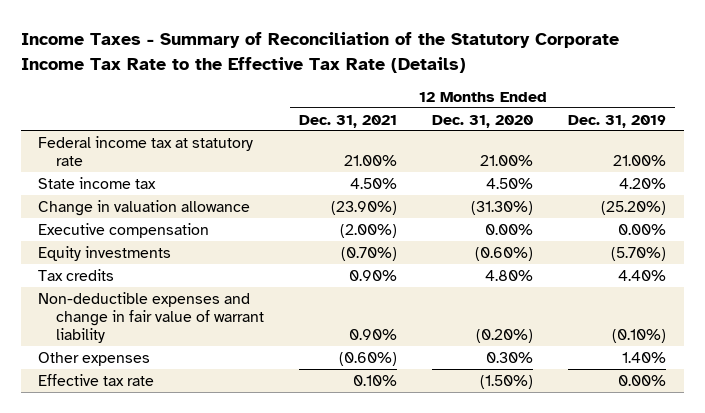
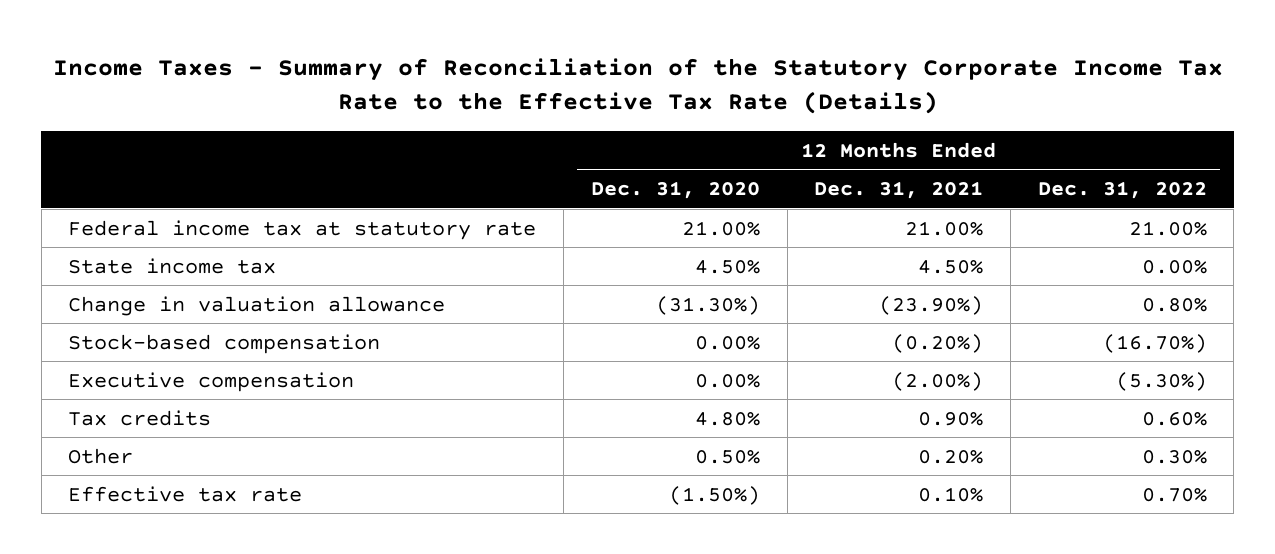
[568,114,667,128] Dec. 31, 2019 -> none
none -> [1037,181,1207,200] Dec. 31, 2022
none -> [68,333,381,354] Stock-based compensation
[38,245,172,261] Equity investments -> none
[38,291,265,344] Non-deductible expenses and change in fair value of warrant liability -> none
[38,351,151,366] Other expenses -> [68,447,134,464] Other
[339,351,398,366] (0.60%) -> [918,449,984,464] 0.20%
[486,351,534,363] 0.30% -> [694,449,760,464] 0.50%

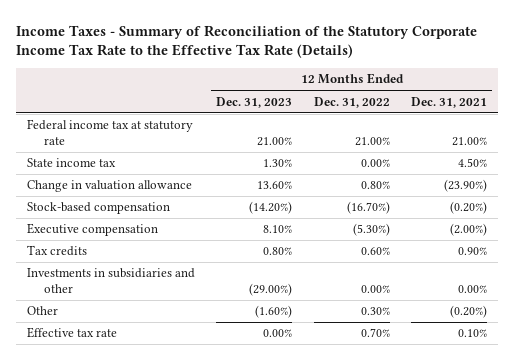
[590,181,760,200] Dec. 31, 2020 -> none
none -> [216,96,293,108] Dec. 31, 2023
none -> [26,268,195,294] Investments in subsidiaries and other
[918,449,984,464] 0.20% -> [450,305,488,319] (0.20%)

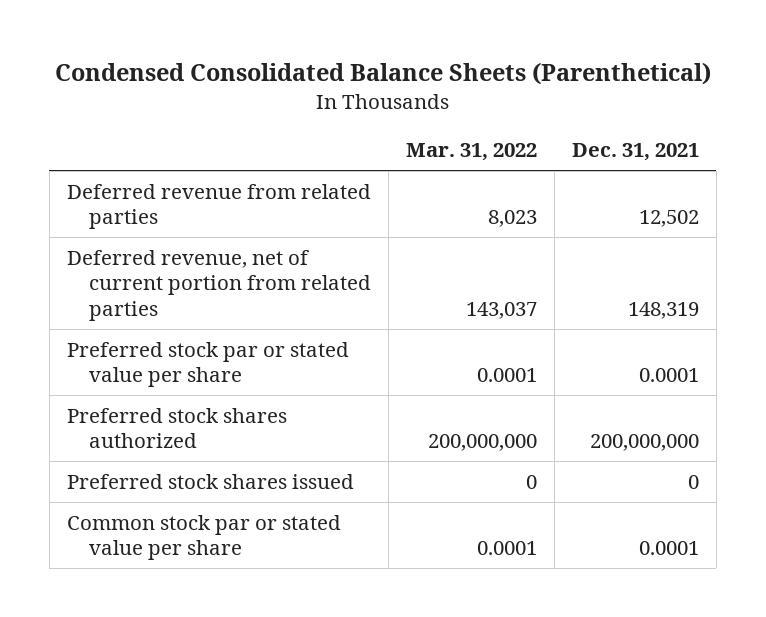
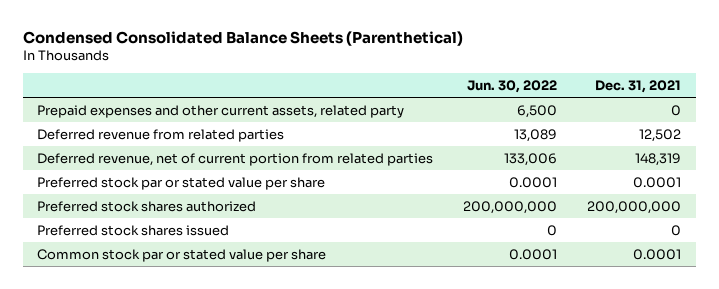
[406,143,538,162] Mar. 31, 2022 -> none
none -> [467,80,558,94] Jun. 30, 2022
none -> [37,104,405,118] Prepaid expenses and other current assets, related party

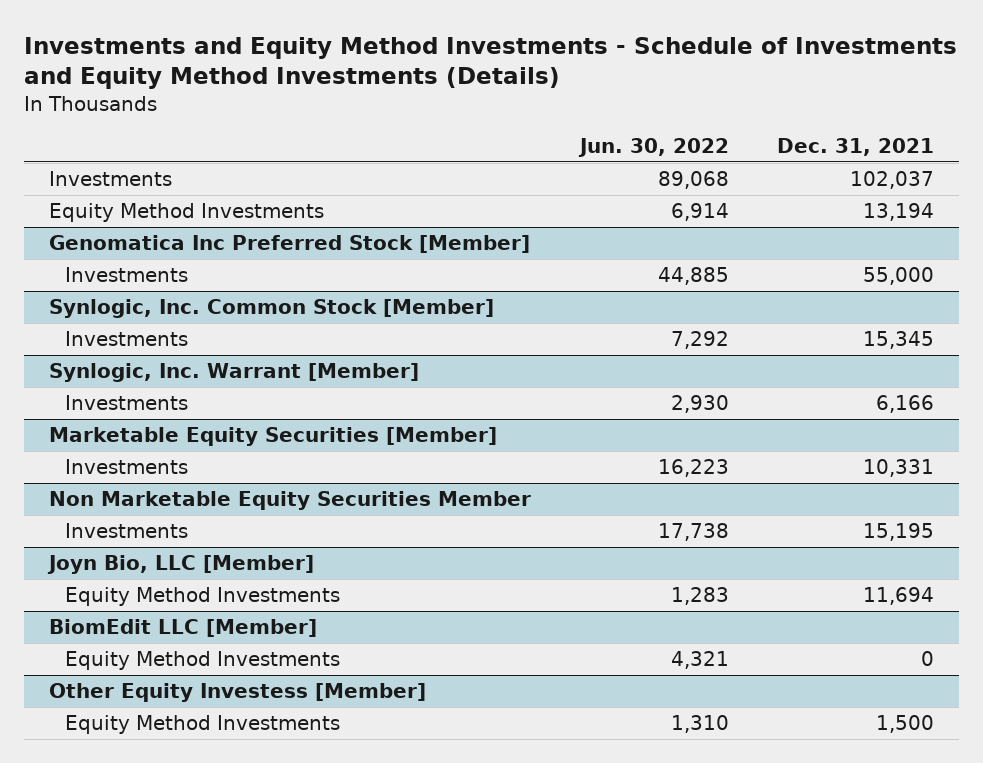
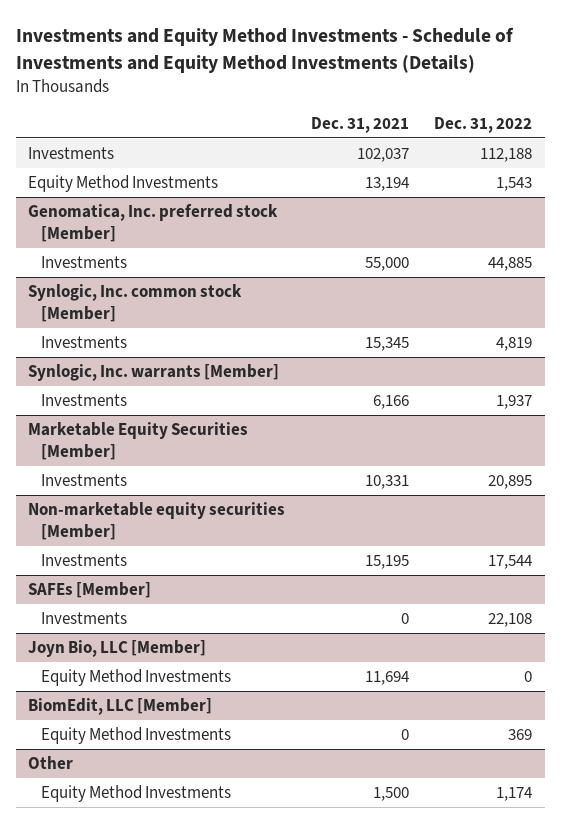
[577,137,729,157] Jun. 30, 2022 -> none
none -> [434,116,533,133] Dec. 31, 2022
[48,234,530,253] Genomatica Inc Preferred Stock [Member] -> [28,204,279,242] Genomatica, Inc. preferred stock [Member]
[48,298,494,318] Synlogic, Inc. Common Stock [Member] -> [28,284,243,322] Synlogic, Inc. common stock [Member]
[48,362,419,382] Synlogic, Inc. Warrant [Member] -> [28,364,280,382] Synlogic, Inc. warrants [Member]
[48,490,531,510] Non Marketable Equity Securities Member -> [28,502,286,540] Non-marketable equity securities [Member]
none -> [28,582,152,599] SAFEs [Member]
none -> [41,612,128,625] Investments
[48,618,317,637] BiomEdit LLC [Member] -> [28,698,213,716] BiomEdit, LLC [Member]
[48,682,426,702] Other Equity Investess [Member] -> [28,756,74,770] Other

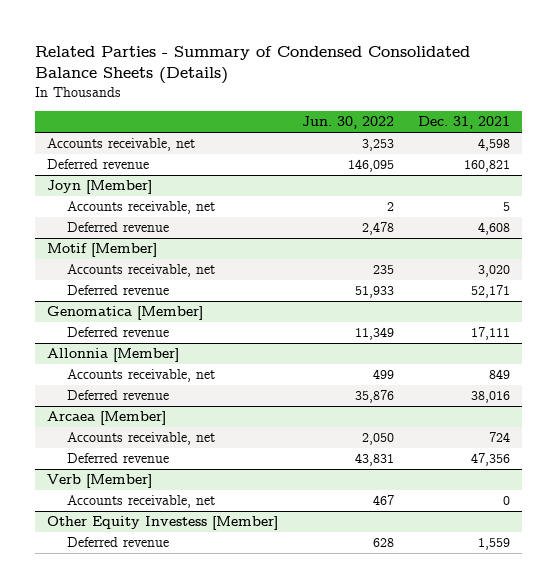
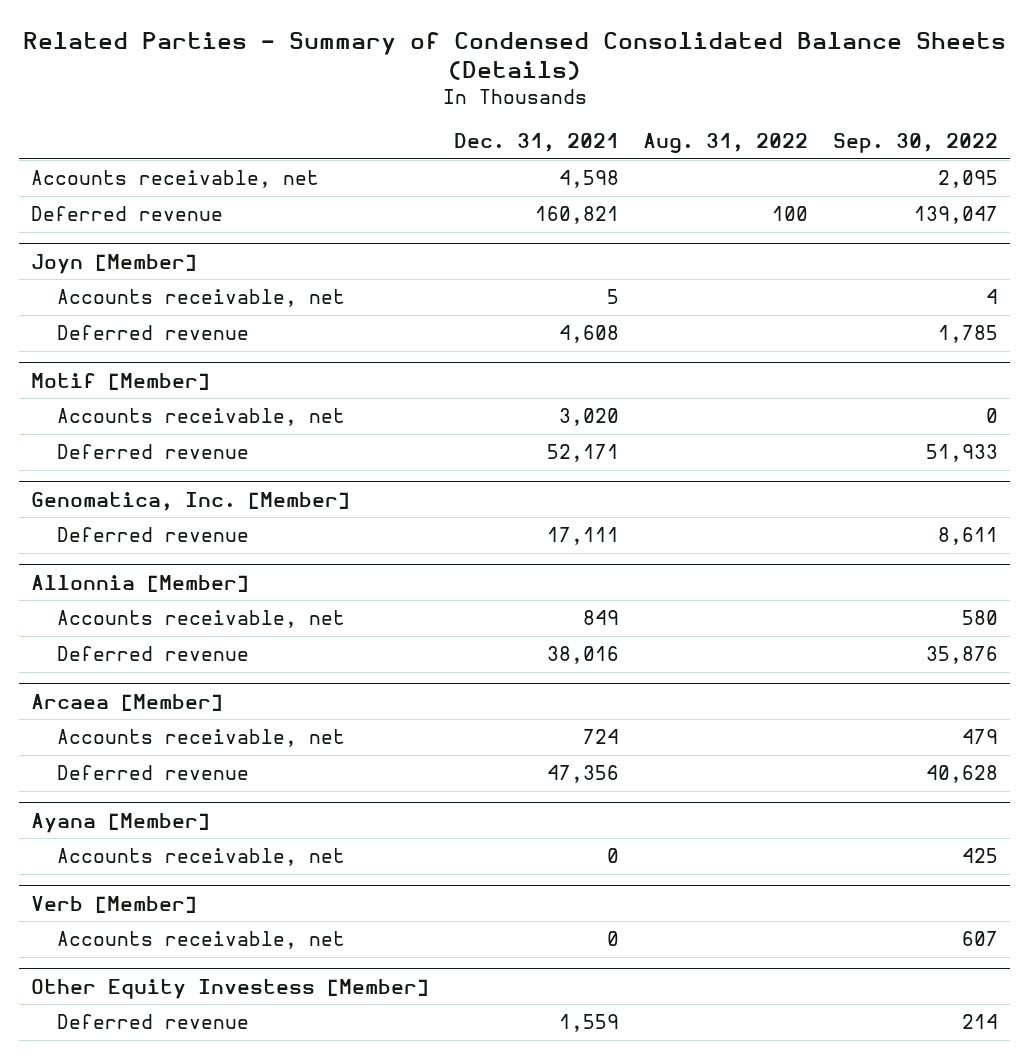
[302,116,395,130] Jun. 30, 2022 -> none
none -> [643,133,809,154] Aug. 31, 2022
none -> [832,133,998,154] Sep. 30, 2022
[47,306,204,321] Genomatica [Member] -> [31,491,351,511] Genomatica, Inc. [Member]
none -> [31,812,211,833] Ayana [Member]
none -> [57,848,346,867] Accounts receivable, net

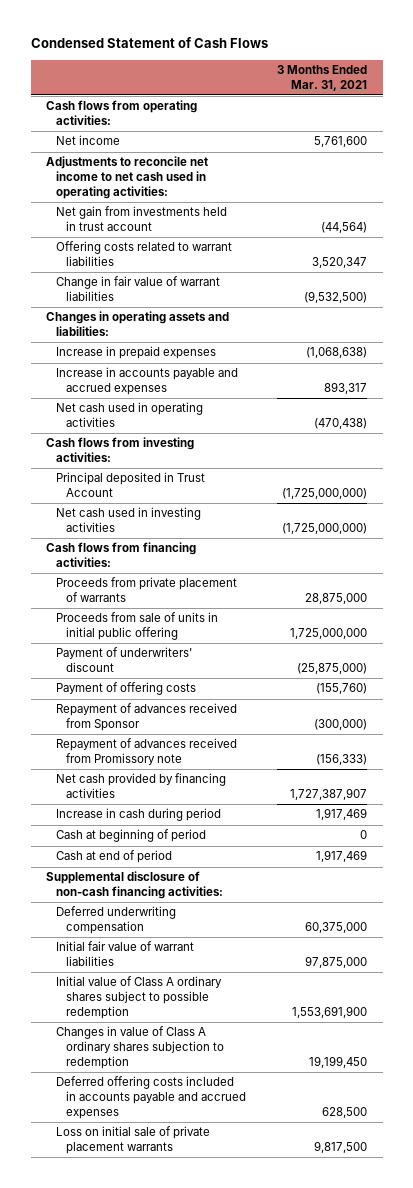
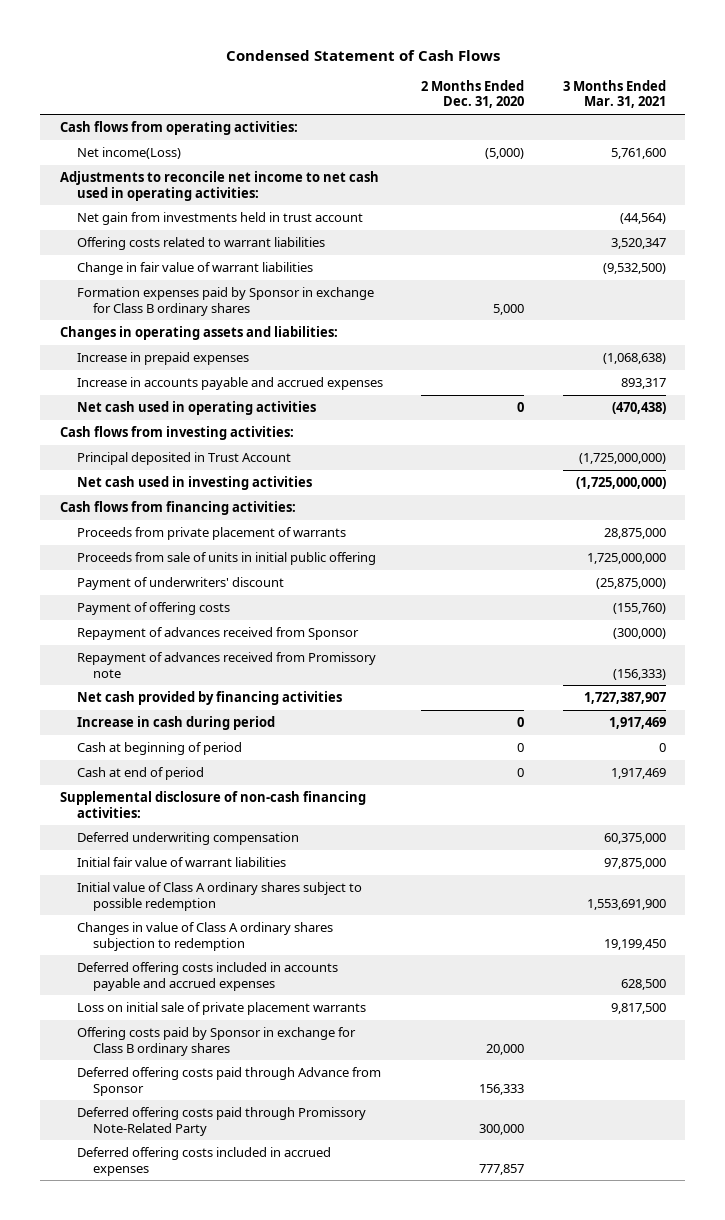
none -> [421,79,525,109] 2 Months Ended Dec. 31, 2020
[56,135,121,146] Net income -> [76,147,181,160] Net income(Loss)
none -> [76,287,374,316] Formation expenses paid by Sponsor in exchange for Class B ordinary shares
none -> [76,1027,356,1056] Offering costs paid by Sponsor in exchange for Class B ordinary shares
none -> [76,1067,381,1096] Deferred offering costs paid through Advance from Sponsor
none -> [76,1107,366,1136] Deferred offering costs paid through Promissory Note-Related Party
none -> [76,1147,331,1176] Deferred offering costs included in accrued expenses

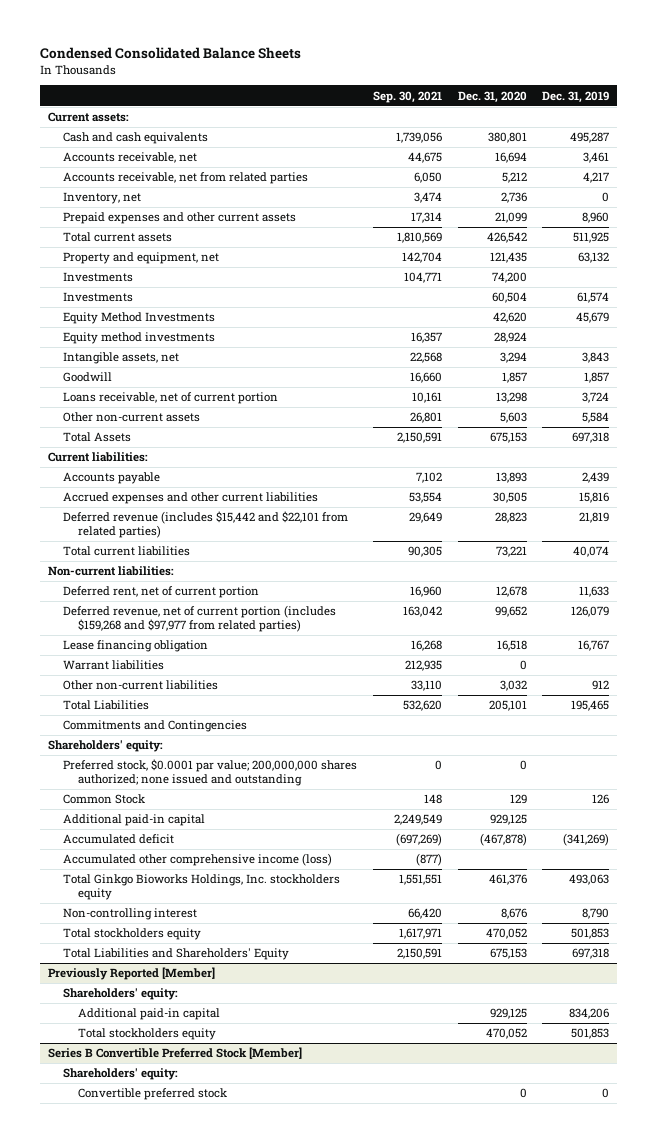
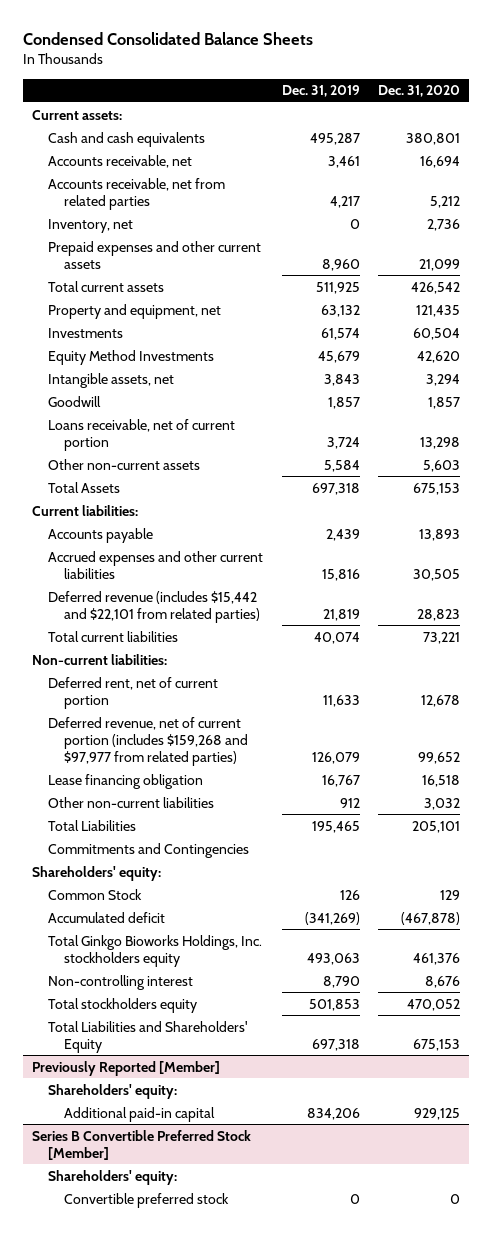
[372,90,442,103] Sep. 30, 2021 -> none
[62,272,133,283] Investments -> none
[62,332,215,345] Equity method investments -> none
[62,660,164,671] Warrant liabilities -> none
[62,759,357,787] Preferred stock, $0.0001 par value; 200,000,000 shares authorized; none issued and outstanding -> none
[62,814,205,827] Additional paid-in capital -> none
[62,853,332,867] Accumulated other comprehensive income (loss) -> none
[77,1028,216,1041] Total stockholders equity -> none

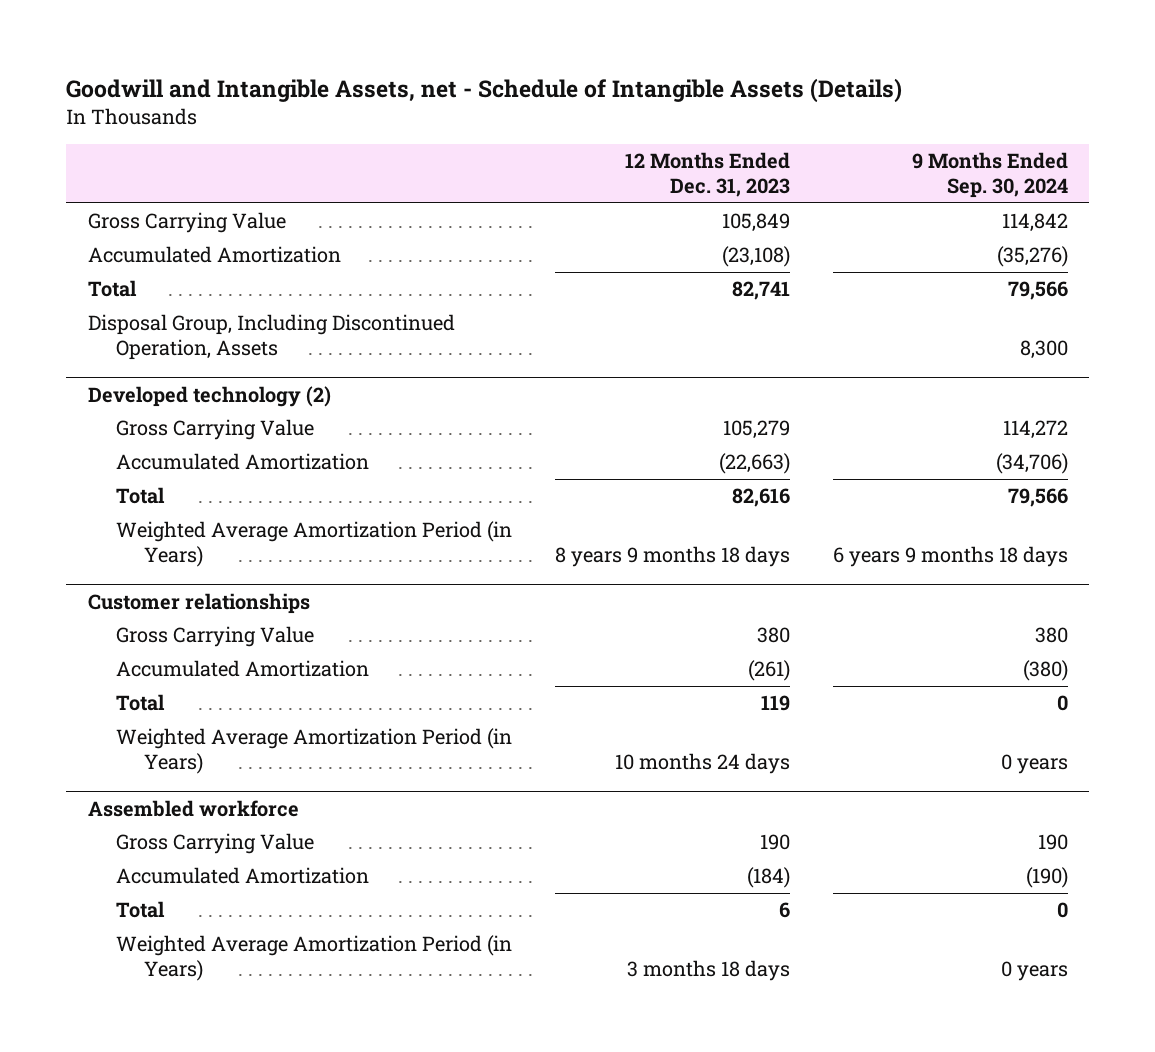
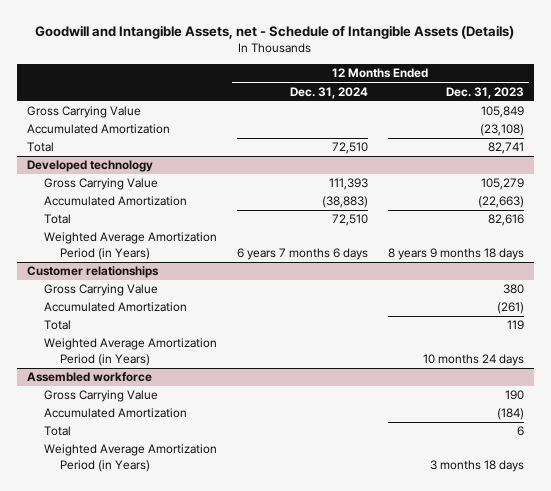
[911,152,1068,199] 9 Months Ended Sep. 30, 2024 -> none
none -> [289,86,368,99] Dec. 31, 2024
[87,314,455,361] Disposal Group, Including Discontinued Operation, Assets -> none
[87,385,331,407] Developed technology (2) -> [27,160,154,173] Developed technology

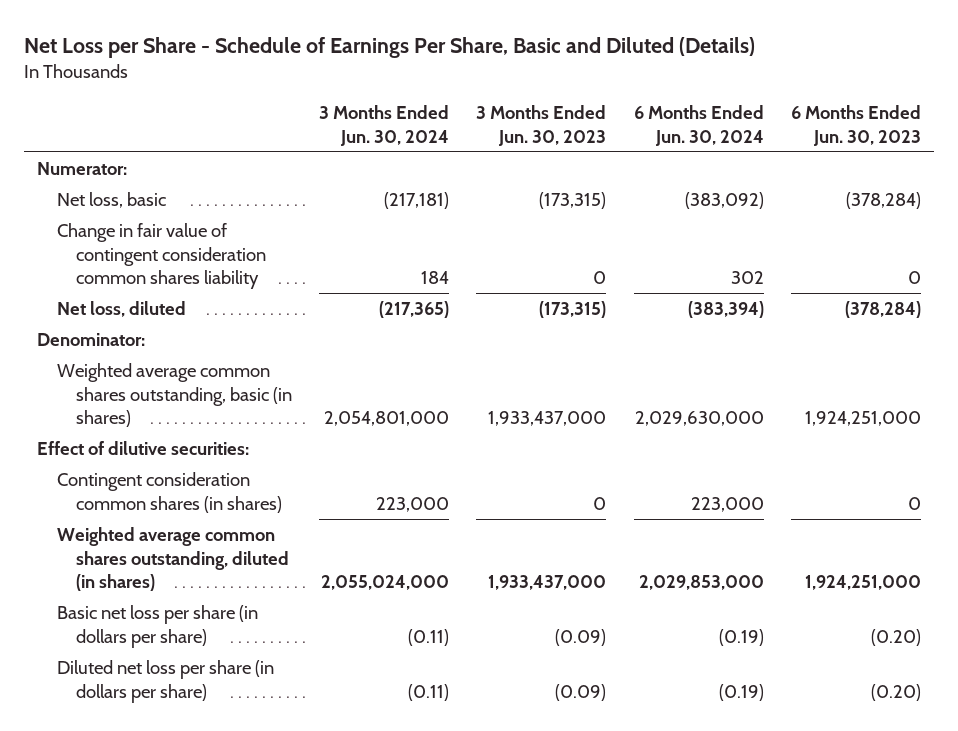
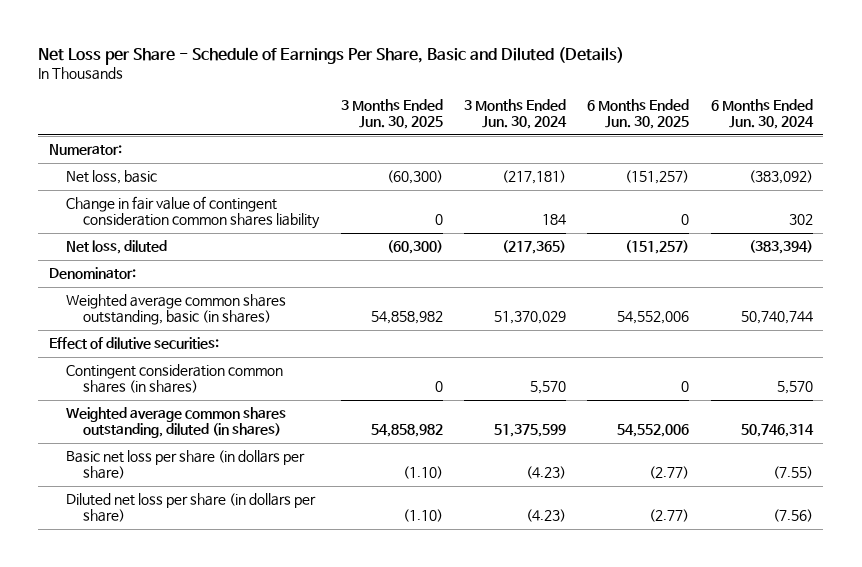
[476,105,607,146] 3 Months Ended Jun. 30, 2023 -> none
[790,105,921,146] 6 Months Ended Jun. 30, 2023 -> none
none -> [340,99,443,130] 3 Months Ended Jun. 30, 2025
none -> [587,99,690,130] 6 Months Ended Jun. 30, 2025
[324,411,450,427] 2,054,801,000 -> [493,311,566,325] 51,370,029
[634,411,764,427] 2,029,630,000 -> [740,311,813,325] 50,740,744
[376,496,450,512] 223,000 -> [529,381,566,395] 5,570
[690,496,764,512] 223,000 -> [776,381,813,395] 5,570
[321,575,450,591] 2,055,024,000 -> [493,424,566,438] 51,375,599
[638,575,764,591] 2,029,853,000 -> [740,424,814,438] 50,746,314
[408,628,450,646] (0.11) -> [525,466,566,480] (4.23)
[718,628,764,646] (0.19) -> [772,466,813,480] (7.55)
[408,683,450,701] (0.11) -> [525,509,566,523] (4.23)
[718,683,764,701] (0.19) -> [772,509,813,523] (7.56)

